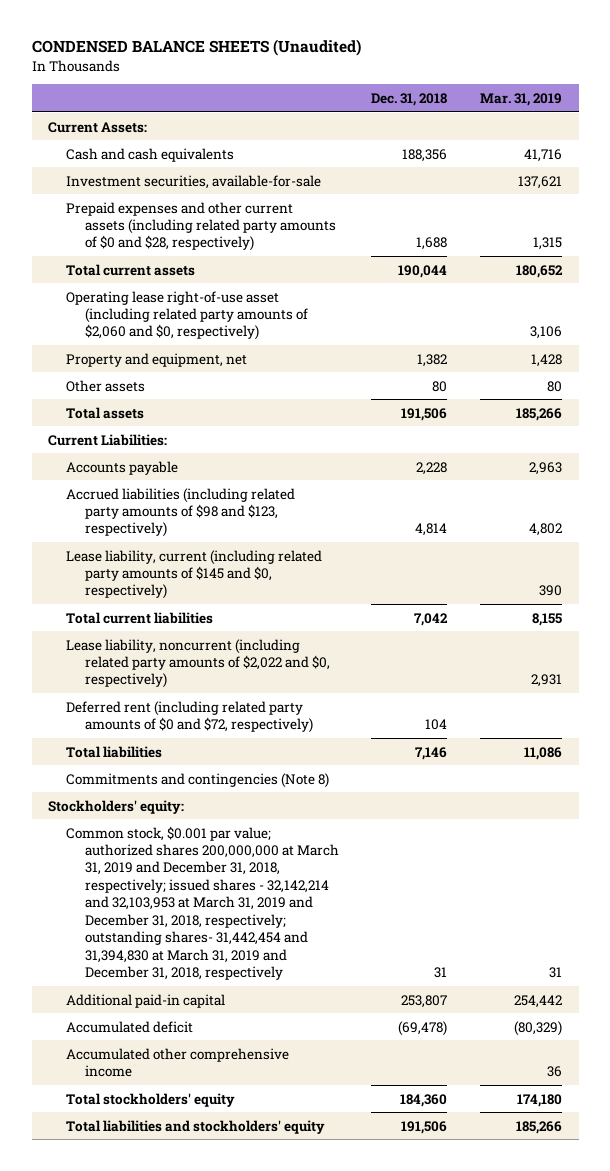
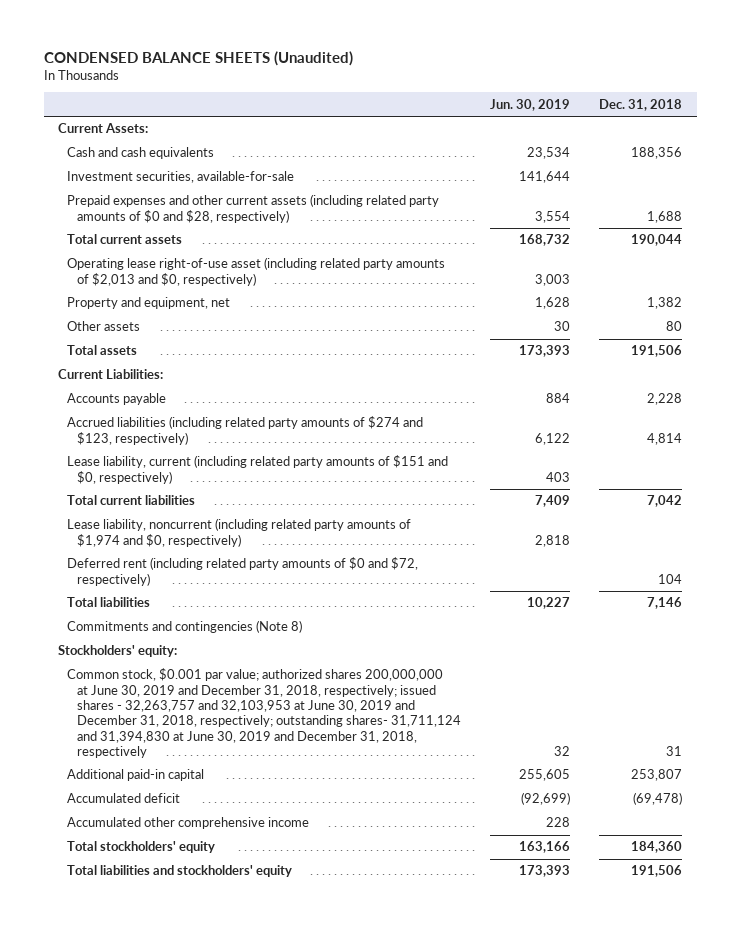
[480,92,563,106] Mar. 31, 2019 -> none
none -> [489,98,570,111] Jun. 30, 2019
[66,290,308,341] Operating lease right-of-use asset (including related party amounts of $2,060 and $0, respectively) -> [67,257,446,286] Operating lease right-of-use asset (including related party amounts of $2,013 and $0, respectively)
[66,487,296,538] Accrued liabilities (including related party amounts of $98 and $123, respectively) -> [67,416,424,445] Accrued liabilities (including related party amounts of $274 and $123, respectively)
[66,549,323,600] Lease liability, current (including related party amounts of $145 and $0, respectively) -> [67,455,449,484] Lease liability, current (including related party amounts of $151 and $0, respectively)
[66,638,330,689] Lease liability, noncurrent (including related party amounts of $2,022 and $0, respectively) -> [67,518,412,547] Lease liability, noncurrent (including related party amounts of $1,974 and $0, respectively)
[66,825,339,980] Common stock, $0.001 par value; authorized shares 200,000,000 at March 31, 2019 and December 31, 2018, respectively; issued shares - 32,142,214 and 32,103,953 at March 31, 2019 and December 31, 2018, respectively; outstanding shares- 31,442,454 and 31,394,830 at March 31, 2019 and December 31, 2018, respectively -> [67,668,461,758] Common stock, $0.001 par value; authorized shares 200,000,000 at June 30, 2019 and December 31, 2018, respectively; issued shares - 32,263,757 and 32,103,953 at June 30, 2019 and December 31, 2018, respectively; outstanding shares- 31,711,124 and 31,394,830 at June 30, 2019 and December 31, 2018, respectively

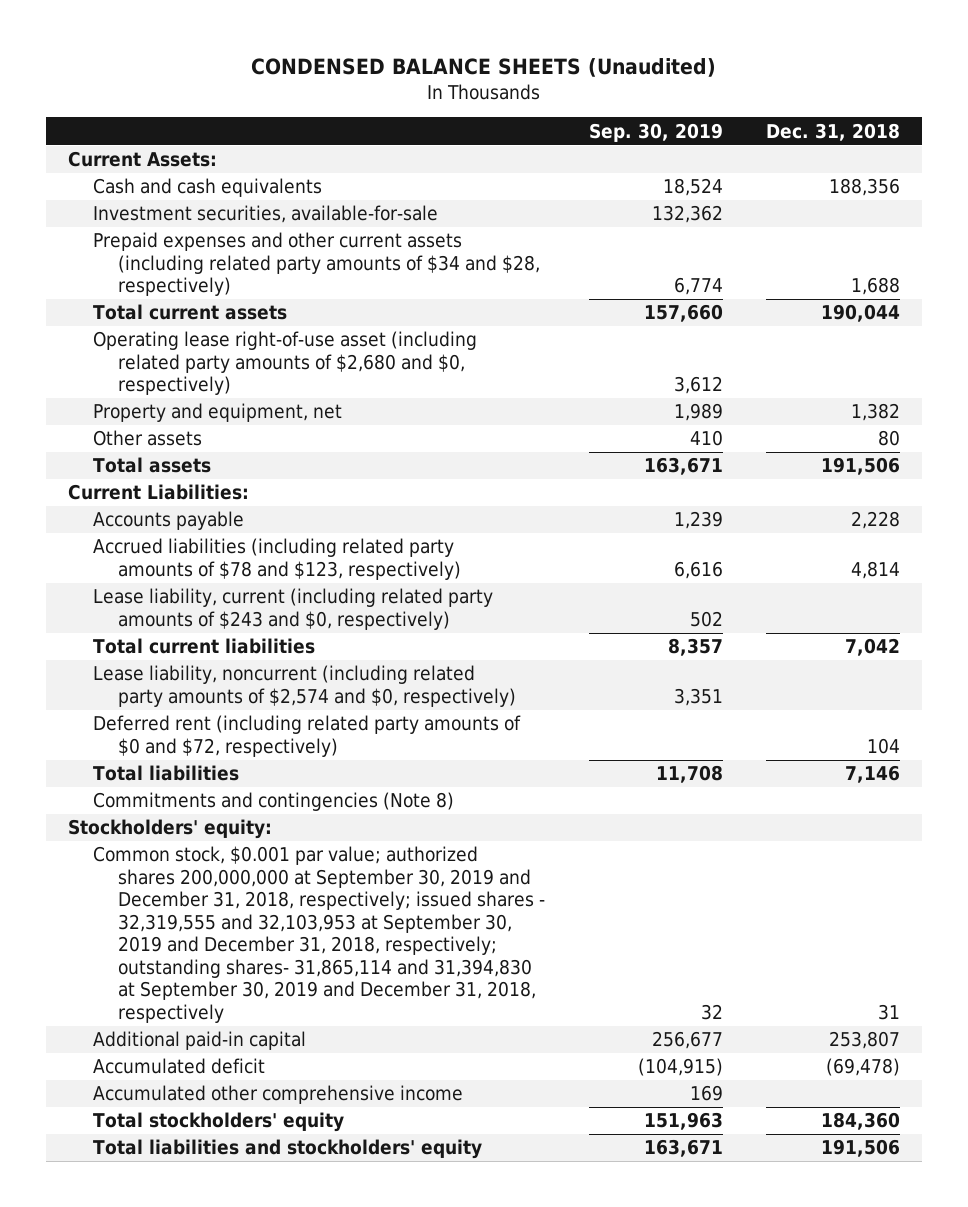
[489,98,570,111] Jun. 30, 2019 -> none
none -> [588,122,723,142] Sep. 30, 2019
[67,194,440,223] Prepaid expenses and other current assets (including related party amounts of $0 and $28, respectively) -> [92,232,541,297] Prepaid expenses and other current assets (including related party amounts of $34 and $28, respectively)
[67,257,446,286] Operating lease right-of-use asset (including related party amounts of $2,013 and $0, respectively) -> [92,331,477,396] Operating lease right-of-use asset (including related party amounts of $2,680 and $0, respectively)
[67,416,424,445] Accrued liabilities (including related party amounts of $274 and $123, respectively) -> [92,538,462,580] Accrued liabilities (including related party amounts of $78 and $123, respectively)
[67,455,449,484] Lease liability, current (including related party amounts of $151 and $0, respectively) -> [92,588,493,630] Lease liability, current (including related party amounts of $243 and $0, respectively)
[67,518,412,547] Lease liability, noncurrent (including related party amounts of $1,974 and $0, respectively) -> [92,665,517,707] Lease liability, noncurrent (including related party amounts of $2,574 and $0, respectively)
[67,668,461,758] Common stock, $0.001 par value; authorized shares 200,000,000 at June 30, 2019 and December 31, 2018, respectively; issued shares - 32,263,757 and 32,103,953 at June 30, 2019 and December 31, 2018, respectively; outstanding shares- 31,711,124 and 31,394,830 at June 30, 2019 and December 31, 2018, respectively -> [92,846,546,1023] Common stock, $0.001 par value; authorized shares 200,000,000 at September 30, 2019 and December 31, 2018, respectively; issued shares - 32,319,555 and 32,103,953 at September 30, 2019 and December 31, 2018, respectively; outstanding shares- 31,865,114 and 31,394,830 at September 30, 2019 and December 31, 2018, respectively

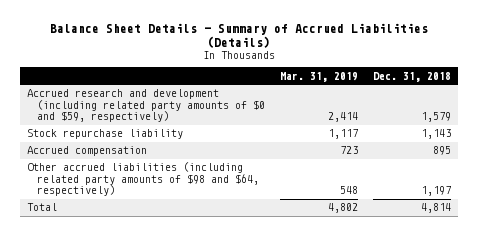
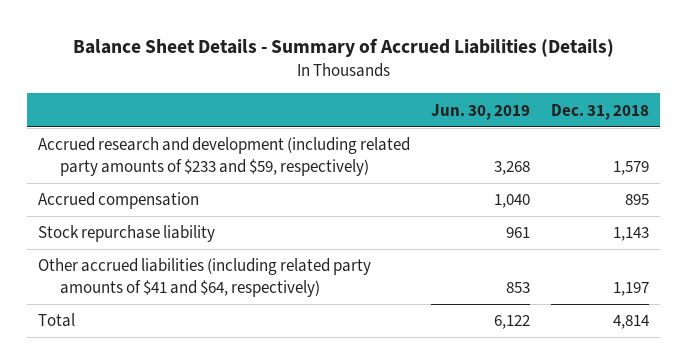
[279,71,358,82] Mar. 31, 2019 -> none
none -> [431,103,531,120] Jun. 30, 2019
[26,89,266,123] Accrued research and development (including related party amounts of $0 and $59, respectively) -> [37,137,410,177] Accrued research and development (including related party amounts of $233 and $59, respectively)
[26,129,183,140] Stock repurchase liability -> [37,225,215,243] Stock repurchase liability
[26,162,260,197] Other accrued liabilities (including related party amounts of $98 and $64, respectively) -> [37,258,371,298] Other accrued liabilities (including related party amounts of $41 and $64, respectively)

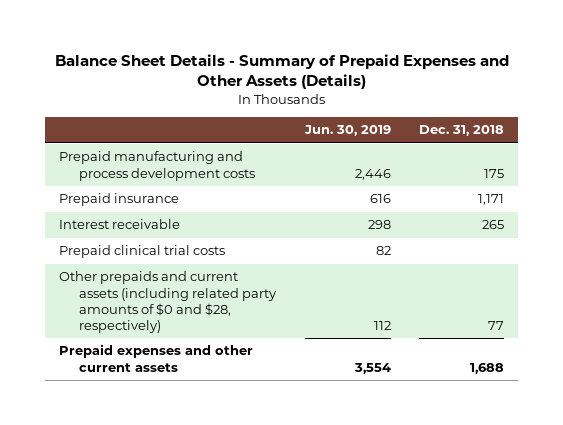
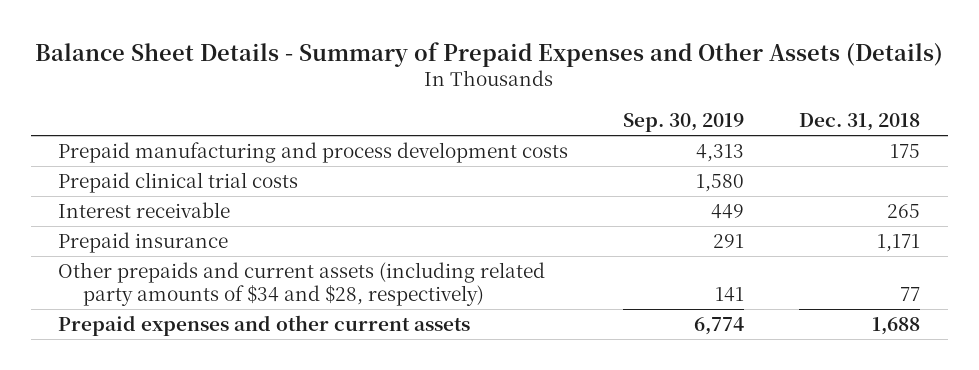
[303,125,391,137] Jun. 30, 2019 -> none
none -> [623,113,745,133] Sep. 30, 2019
[59,219,181,230] Interest receivable -> [58,201,231,218] Interest receivable
[59,193,180,207] Prepaid insurance -> [58,231,229,253] Prepaid insurance
[59,271,278,334] Other prepaids and current assets (including related party amounts of $0 and $28, respectively) -> [58,261,546,306] Other prepaids and current assets (including related party amounts of $34 and $28, respectively)

